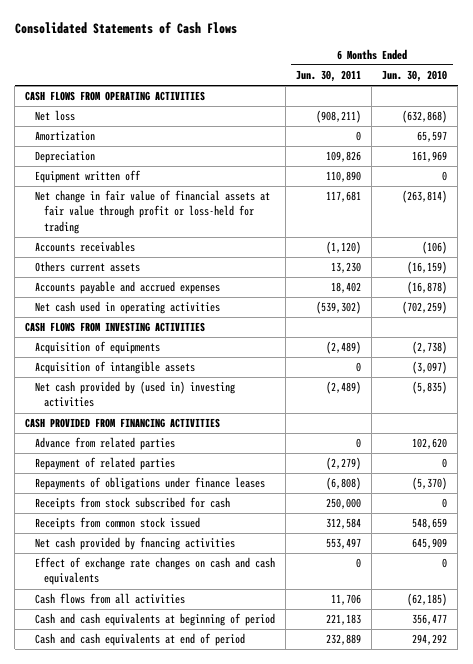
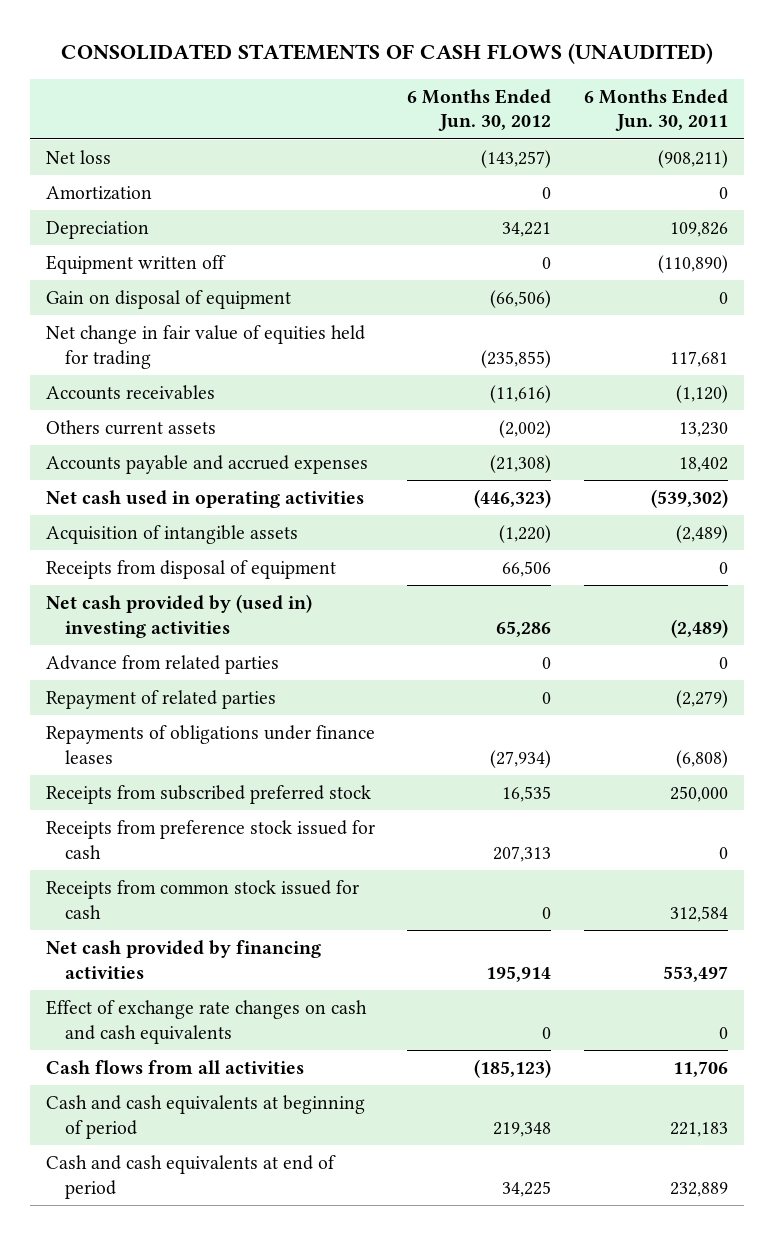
[14,21,237,34] Consolidated Statements of Cash Flows -> [60,43,713,65] CONSOLIDATED STATEMENTS OF CASH FLOWS (UNAUDITED)
[382,70,448,83] Jun. 30, 2010 -> none
none -> [407,88,552,132] 6 Months Ended Jun. 30, 2012
[25,91,206,102] CASH FLOWS FROM OPERATING ACTIVITIES -> none
[326,171,362,183] 110,890 -> [657,254,728,273] (110,890)
none -> [45,289,291,309] Gain on disposal of equipment
[34,190,270,234] Net change in fair value of financial assets at fair value through profit or loss-held for trading -> [45,324,365,369] Net change in fair value of equities held for trading
[25,322,206,333] CASH FLOWS FROM INVESTING ACTIVITIES -> none
[34,341,160,355] Acquisition of equipments -> none
[356,362,362,373] 0 -> [675,524,728,543] (2,489)
none -> [45,559,336,579] Receipts from disposal of equipment
[25,418,221,429] CASH PROVIDED FROM FINANCING ACTIVITIES -> none
[34,497,230,511] Receipts from stock subscribed for cash -> [45,784,371,804] Receipts from subscribed preferred stock
none -> [45,819,375,859] Receipts from preference stock issued for cash
[34,517,200,531] Receipts from common stock issued -> [45,879,359,919] Receipts from common stock issued for cash
[34,537,235,551] Net cash provided by fnancing activities -> [45,939,321,979] Net cash provided by financing activities

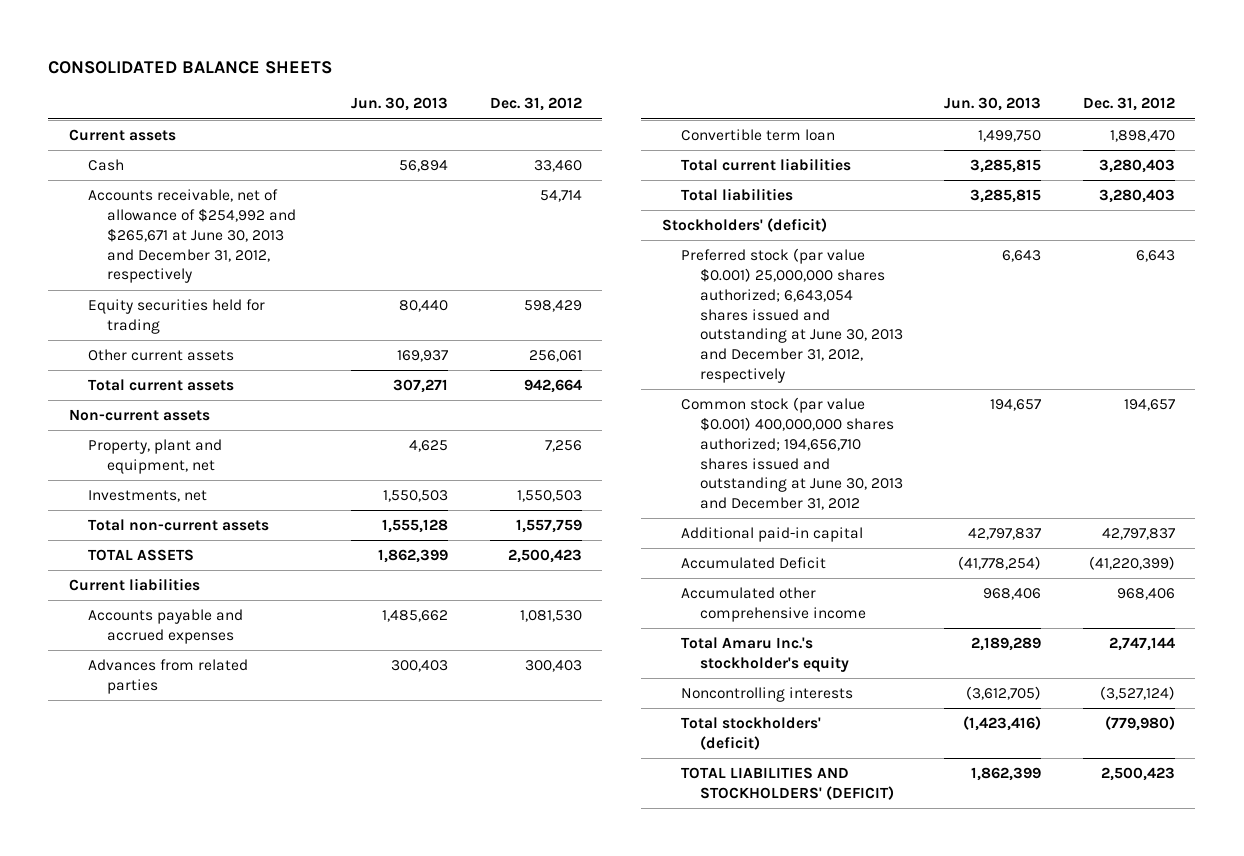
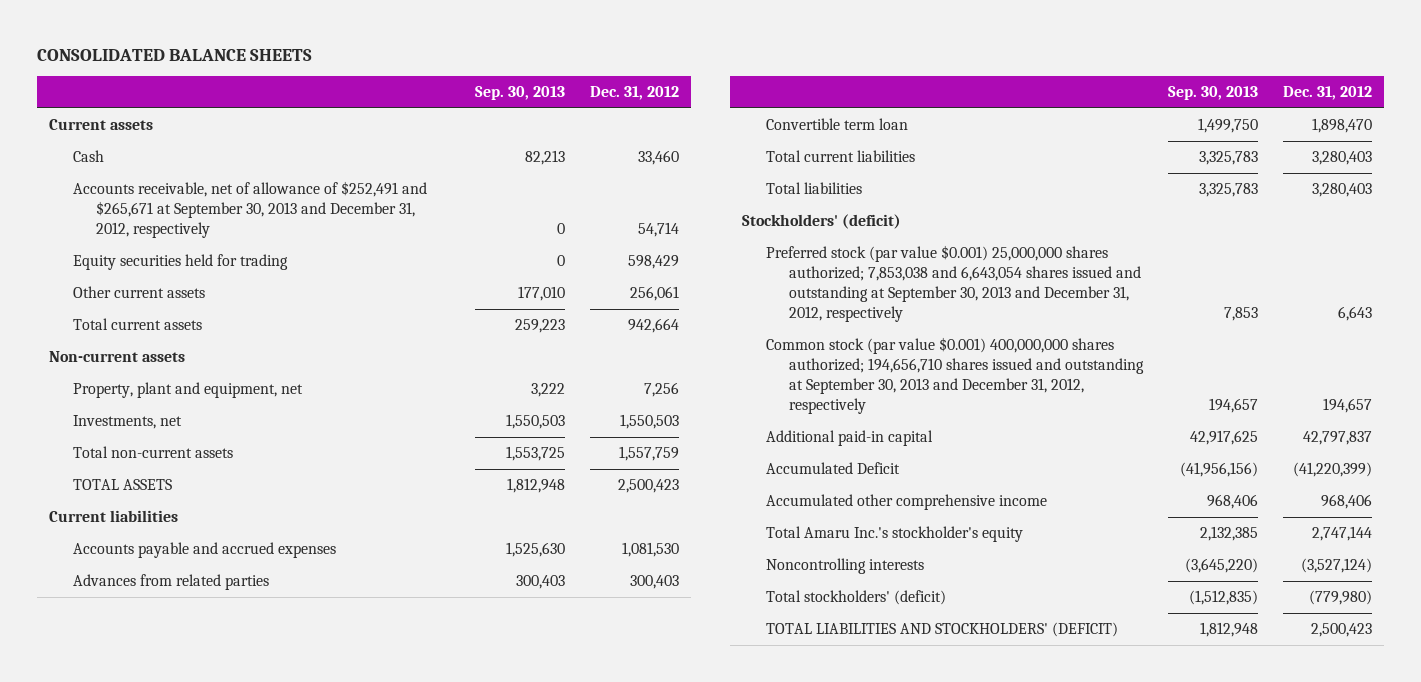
[351,97,449,112] Jun. 30, 2013 -> none
none -> [474,86,565,101] Sep. 30, 2013
[88,189,297,284] Accounts receivable, net of allowance of $254,992 and $265,671 at June 30, 2013 and December 31, 2012, respectively -> [72,181,427,239] Accounts receivable, net of allowance of $252,491 and $265,671 at September 30, 2013 and December 31, 2012, respectively
[681,248,904,383] Preferred stock (par value $0.001) 25,000,000 shares authorized; 6,643,054 shares issued and outstanding at June 30, 2013 and December 31, 2012, respectively -> [765,245,1142,323] Preferred stock (par value $0.001) 25,000,000 shares authorized; 7,853,038 and 6,643,054 shares issued and outstanding at September 30, 2013 and December 31, 2012, respectively
[681,397,904,511] Common stock (par value $0.001) 400,000,000 shares authorized; 194,656,710 shares issued and outstanding at June 30, 2013 and December 31, 2012 -> [765,337,1145,415] Common stock (par value $0.001) 400,000,000 shares authorized; 194,656,710 shares issued and outstanding at September 30, 2013 and December 31, 2012, respectively

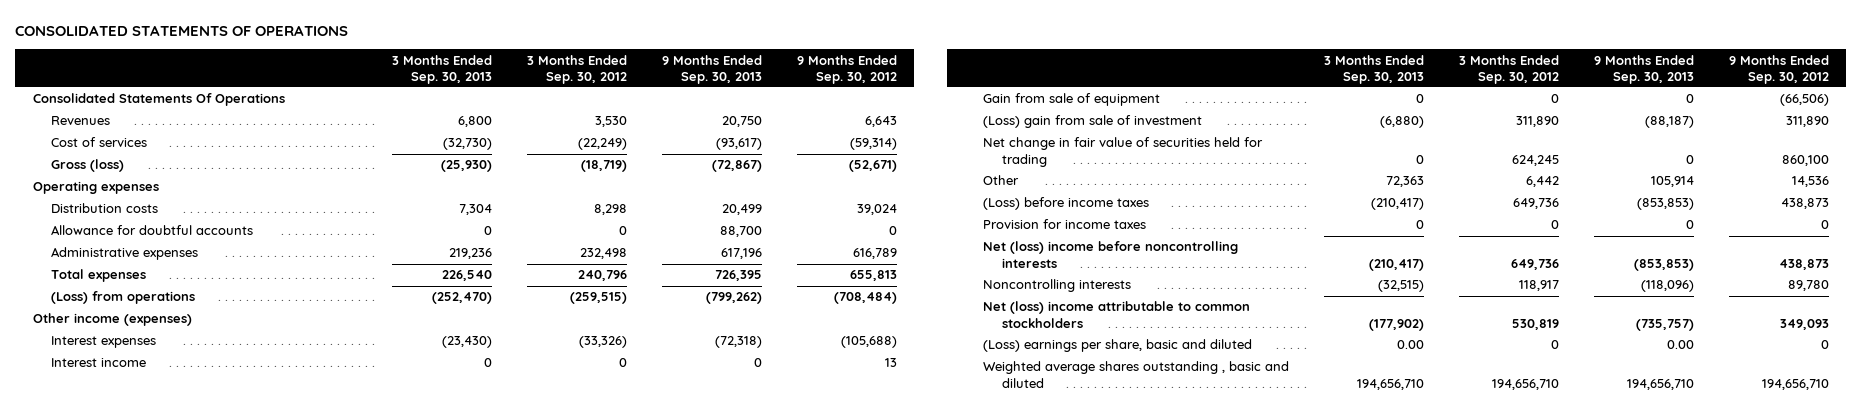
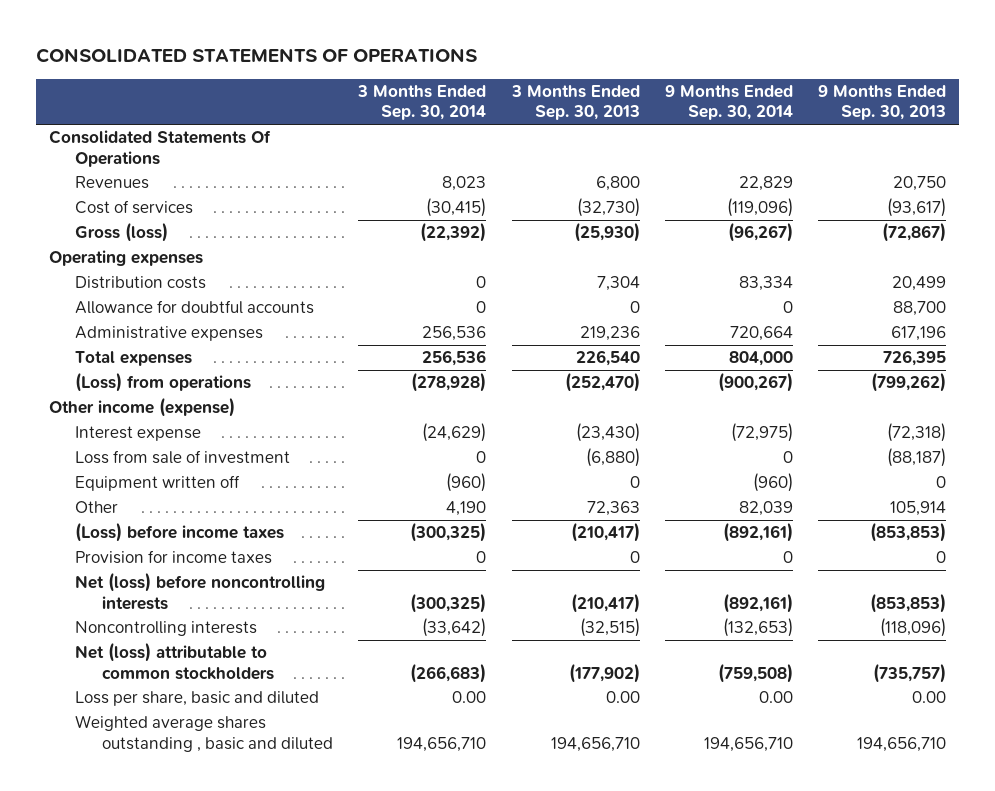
[526,54,627,84] 3 Months Ended Sep. 30, 2012 -> none
[796,54,897,84] 9 Months Ended Sep. 30, 2012 -> none
none -> [357,85,487,121] 3 Months Ended Sep. 30, 2014
none -> [664,85,793,121] 9 Months Ended Sep. 30, 2014
[51,358,147,368] Interest income -> none
[983,93,1161,107] Gain from sale of equipment -> none
[983,137,1264,167] Net change in fair value of securities held for trading -> none
[32,313,192,327] Other income (expenses) -> [48,397,235,418] Other income (expense)
[51,336,157,349] Interest expenses -> [75,426,202,442] Interest expense
[983,115,1203,129] (Loss) gain from sale of investment -> [75,450,291,465] Loss from sale of investment
none -> [75,475,241,492] Equipment written off
[983,241,1239,268] Net (loss) income before noncontrolling interests -> [75,572,326,610] Net (loss) before noncontrolling interests
[983,301,1251,328] Net (loss) income attributable to common stockholders -> [75,642,274,680] Net (loss) attributable to common stockholders
[983,339,1253,353] (Loss) earnings per share, basic and diluted -> [75,691,320,707] Loss per share, basic and diluted

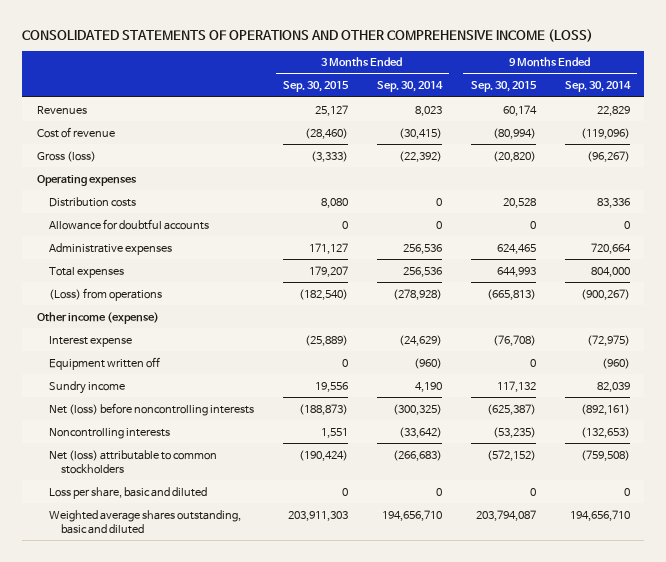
[36,48,478,64] CONSOLIDATED STATEMENTS OF OPERATIONS -> [22,28,594,42] CONSOLIDATED STATEMENTS OF OPERATIONS AND OTHER COMPREHENSIVE INCOME (LOSS)
[510,85,640,121] 3 Months Ended Sep. 30, 2013 -> none
[818,85,947,121] 9 Months Ended Sep. 30, 2013 -> none
none -> [282,81,349,93] Sep. 30, 2015
none -> [470,81,537,93] Sep. 30, 2015
[48,130,271,167] Consolidated Statements Of Operations -> none
[75,200,194,215] Cost of services -> [36,126,115,138] Cost of revenue
[738,276,793,292] 83,334 -> [596,197,630,208] 83,336
[75,450,291,465] Loss from sale of investment -> none
[75,522,285,543] (Loss) before income taxes -> none
[75,550,273,565] Provision for income taxes -> none
[75,501,119,514] Other -> [48,380,125,394] Sundry income
[452,691,487,704] 0.00 -> [435,487,442,496] 0
[758,691,793,704] 0.00 -> [623,487,630,496] 0
[75,715,333,752] Weighted average shares outstanding , basic and diluted -> [48,509,241,534] Weighted average shares outstanding, basic and diluted

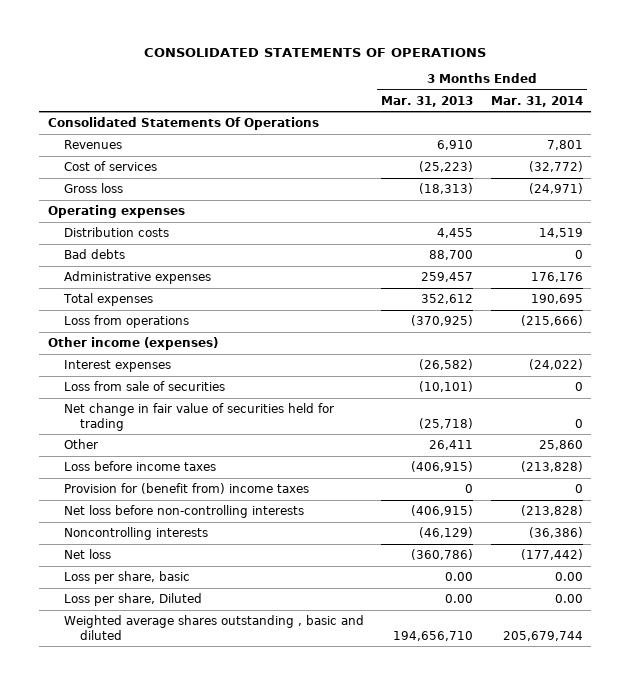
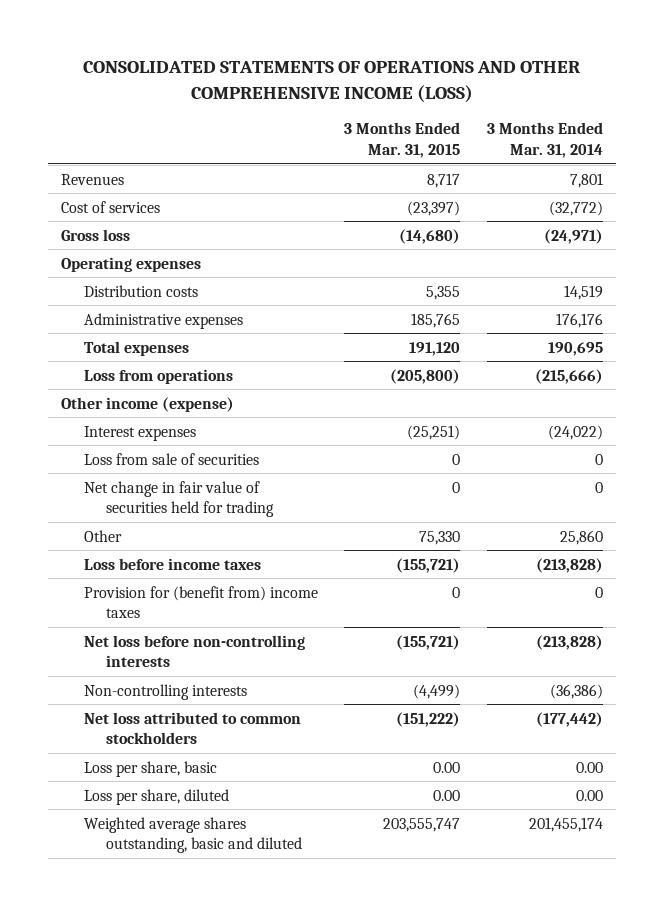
[144,47,487,57] CONSOLIDATED STATEMENTS OF OPERATIONS -> [83,61,581,103] CONSOLIDATED STATEMENTS OF OPERATIONS AND OTHER COMPREHENSIVE INCOME (LOSS)
[381,95,474,107] Mar. 31, 2013 -> none
none -> [344,122,461,158] 3 Months Ended Mar. 31, 2015
[47,116,319,130] Consolidated Statements Of Operations -> none
[64,248,126,259] Bad debts -> none
[47,336,218,350] Other income (expenses) -> [61,396,235,412] Other income (expense)
[64,526,209,540] Noncontrolling interests -> [83,683,247,700] Non-controlling interests
[64,548,112,559] Net loss -> [83,711,301,745] Net loss attributed to common stockholders
[64,592,203,606] Loss per share, Diluted -> [83,788,229,805] Loss per share, diluted
[64,614,365,640] Weighted average shares outstanding , basic and diluted -> [83,816,303,854] Weighted average shares outstanding, basic and diluted
[502,630,583,641] 205,679,744 -> [528,816,603,832] 201,455,174

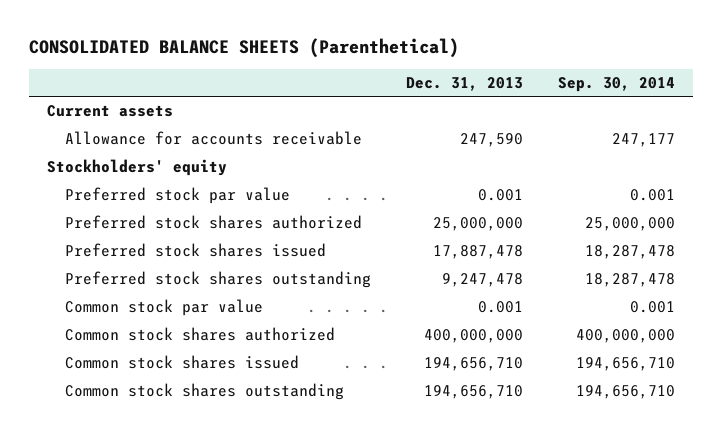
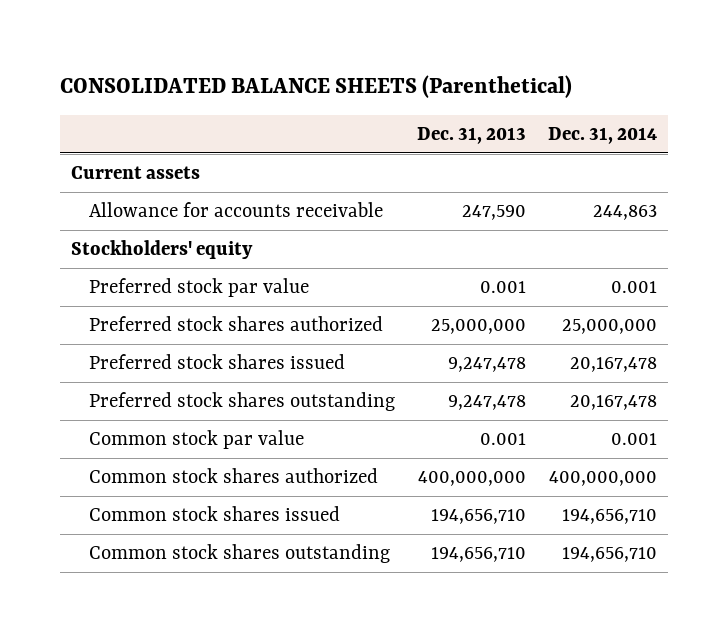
[558,76,676,92] Sep. 30, 2014 -> none
none -> [548,126,658,144] Dec. 31, 2014
[432,245,523,260] 17,887,478 -> [448,357,527,373] 9,247,478

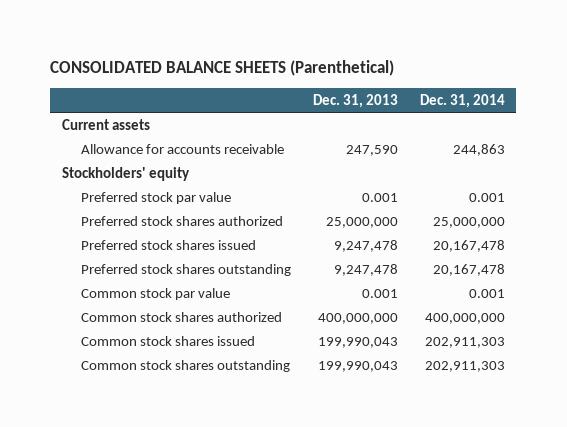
[431,509,527,525] 194,656,710 -> [318,336,399,348] 199,990,043
[562,509,658,525] 194,656,710 -> [425,336,506,348] 202,911,303
[431,547,527,563] 194,656,710 -> [318,360,399,372] 199,990,043
[562,547,658,563] 194,656,710 -> [425,360,506,372] 202,911,303

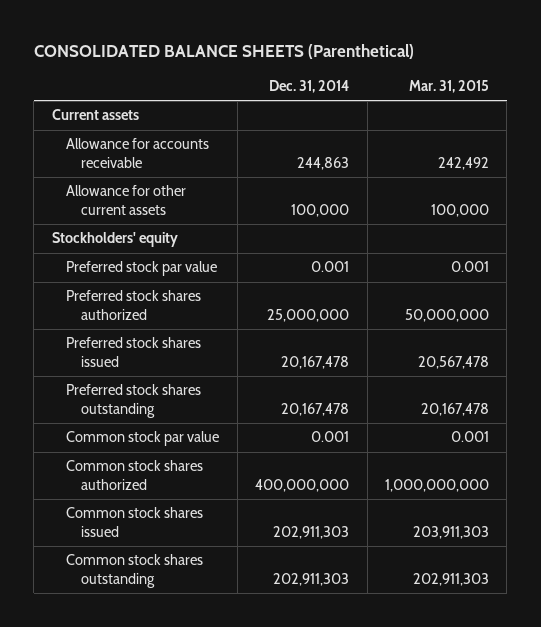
[313,93,399,108] Dec. 31, 2013 -> none
none -> [408,79,489,93] Mar. 31, 2015
none -> [66,185,187,216] Allowance for other current assets

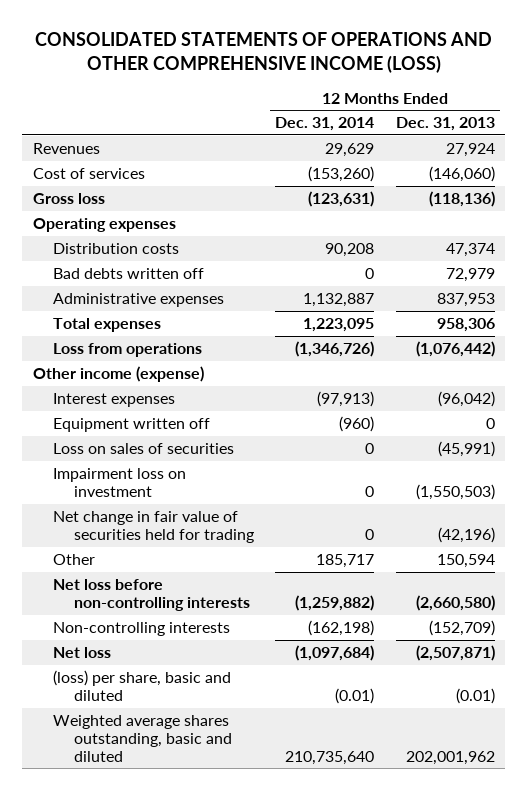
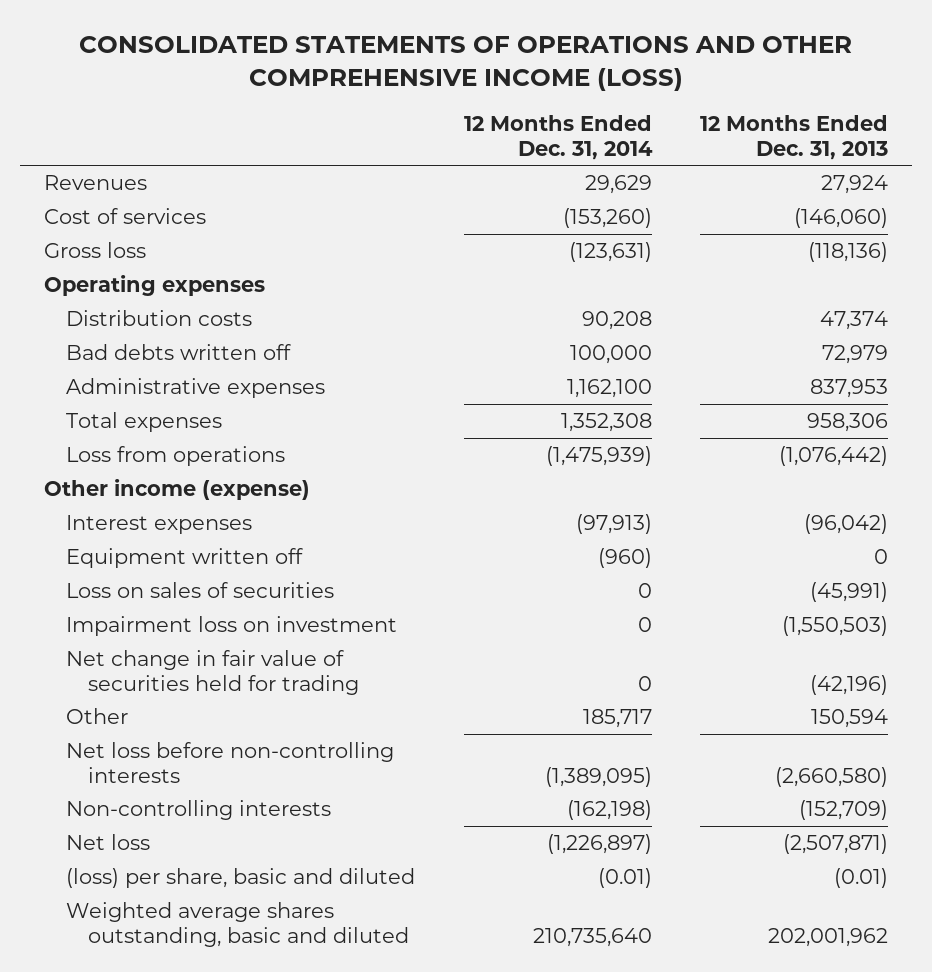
[365,267,375,279] 0 -> [569,345,652,365] 100,000
[303,292,375,307] 1,132,887 -> [566,379,652,399] 1,162,100
[303,317,375,332] 1,223,095 -> [560,413,652,433] 1,352,308
[295,340,375,357] (1,346,726) -> [545,446,652,467] (1,475,939)
[295,594,375,611] (1,259,882) -> [544,766,652,787] (1,389,095)
[295,644,375,661] (1,097,684) -> [546,834,652,855] (1,226,897)

